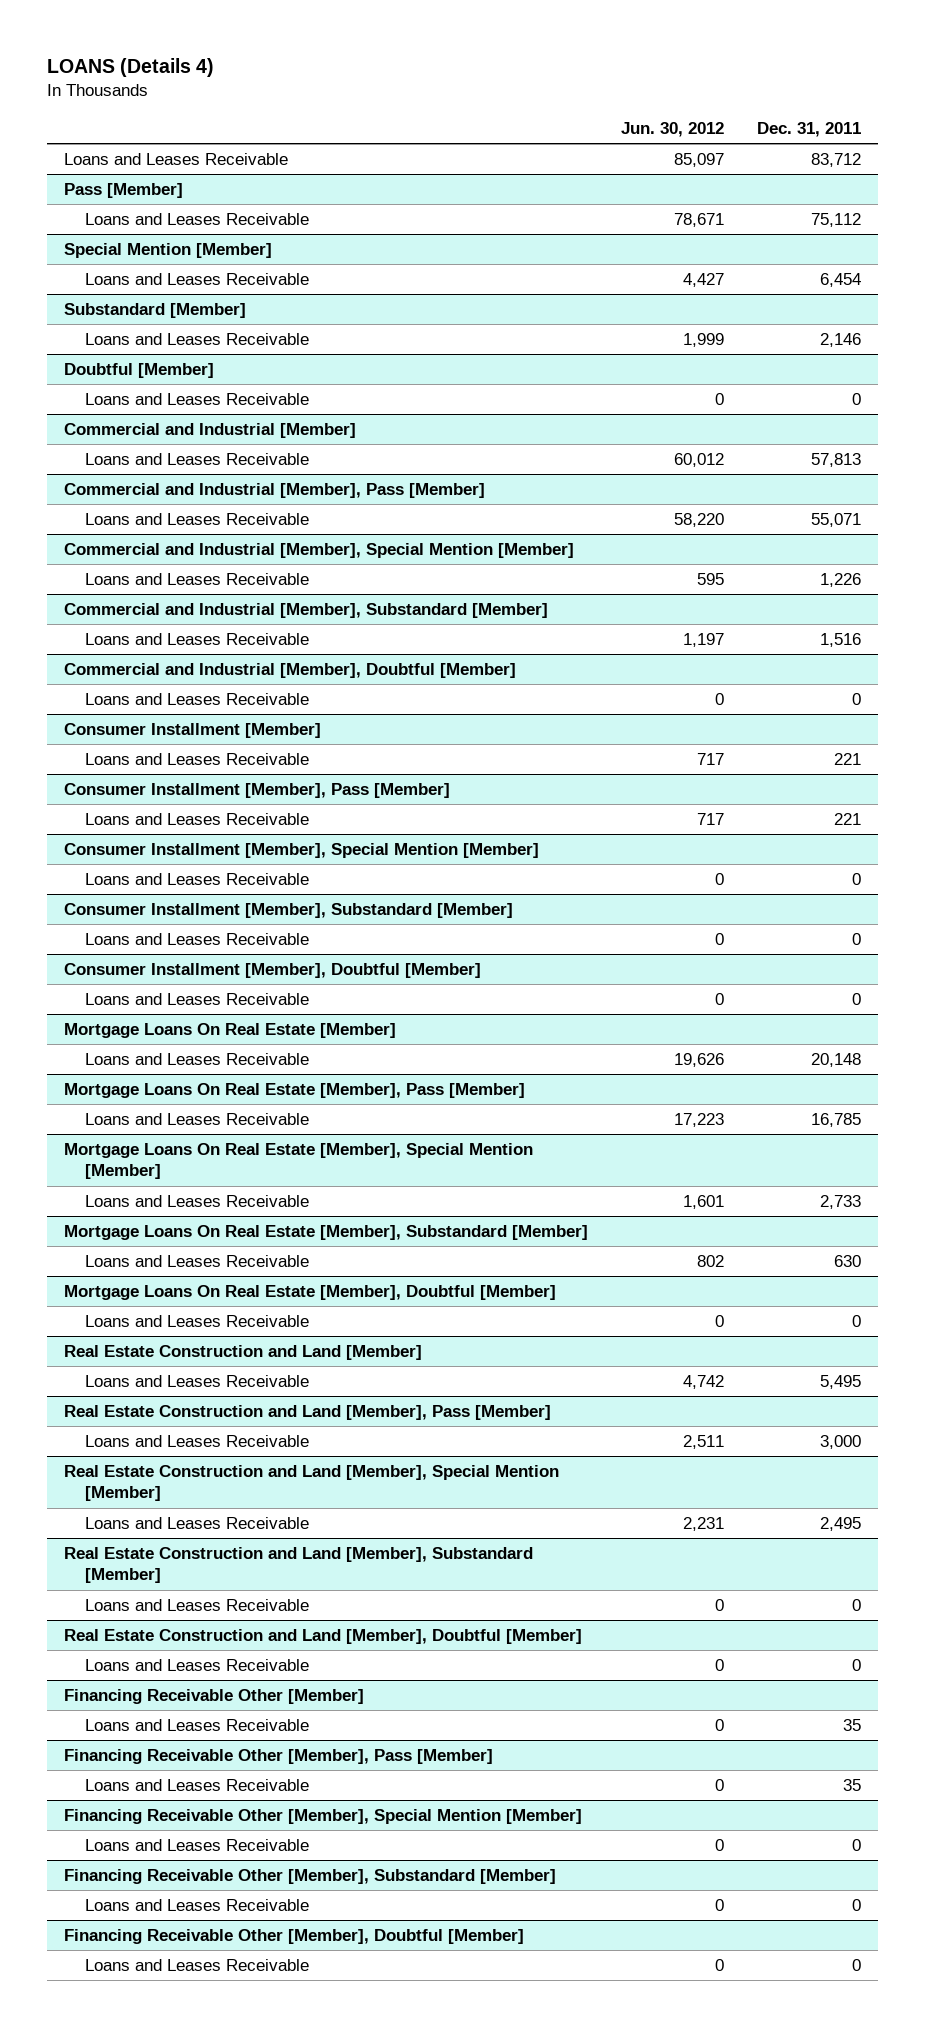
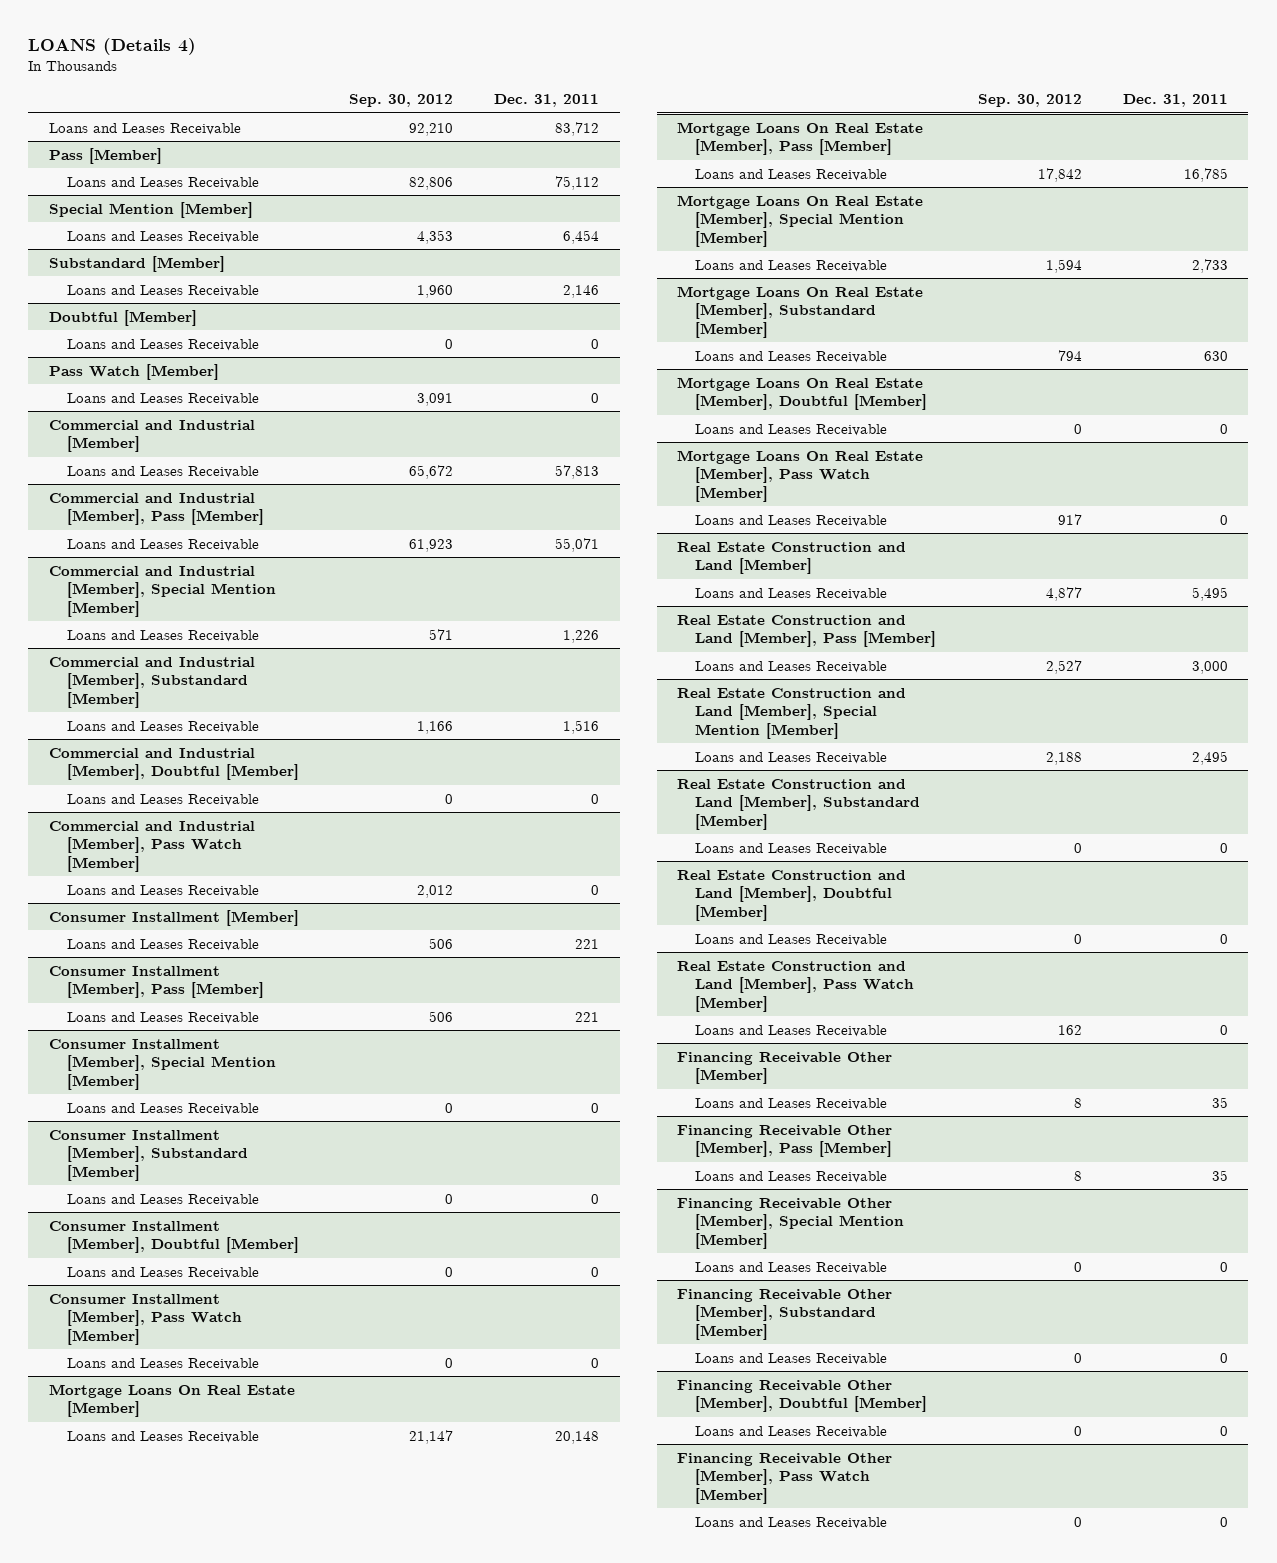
[621,121,725,137] Jun. 30, 2012 -> none
none -> [349,94,454,108] Sep. 30, 2012
none -> [48,363,219,380] Pass Watch [Member]
none -> [66,392,259,405] Loans and Leases Receivable
none -> [48,820,255,872] Commercial and Industrial [Member], Pass Watch [Member]
none -> [66,884,259,897] Loans and Leases Receivable
none -> [48,1293,242,1345] Consumer Installment [Member], Pass Watch [Member]
none -> [66,1357,259,1370] Loans and Leases Receivable
none -> [677,449,924,502] Mortgage Loans On Real Estate [Member], Pass Watch [Member]
none -> [695,514,888,527] Loans and Leases Receivable
none -> [677,960,915,1012] Real Estate Construction and Land [Member], Pass Watch [Member]
none -> [695,1024,888,1037] Loans and Leases Receivable
none -> [677,1452,893,1504] Financing Receivable Other [Member], Pass Watch [Member]
none -> [695,1516,888,1529] Loans and Leases Receivable

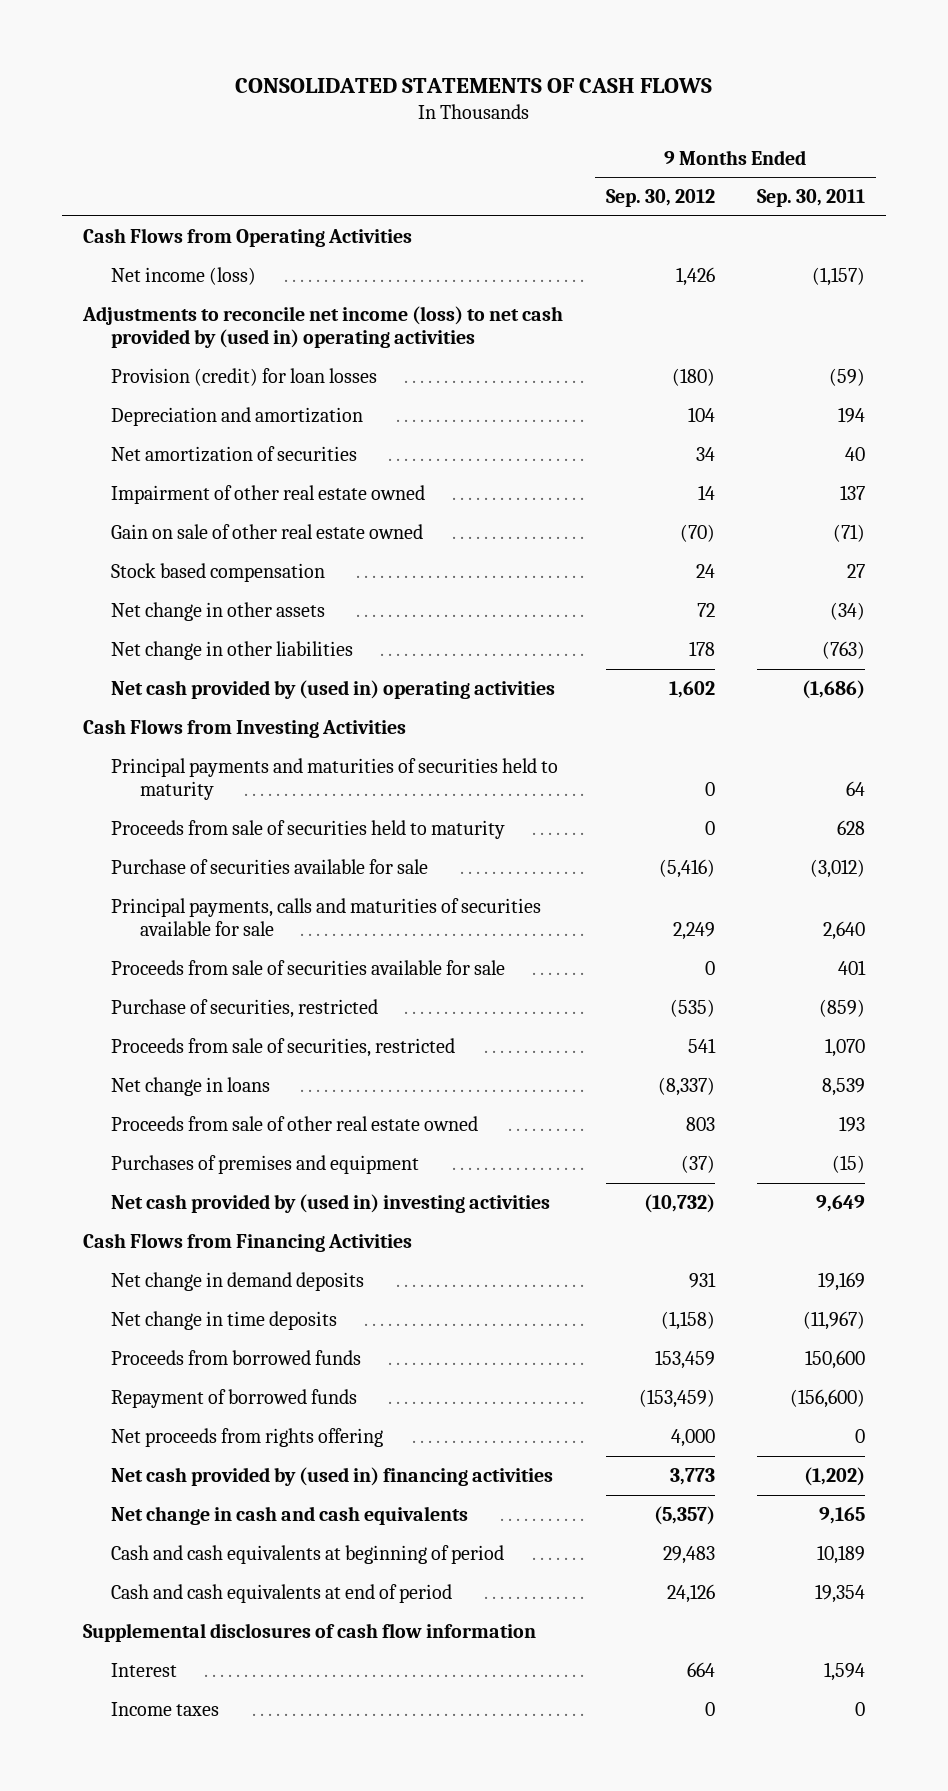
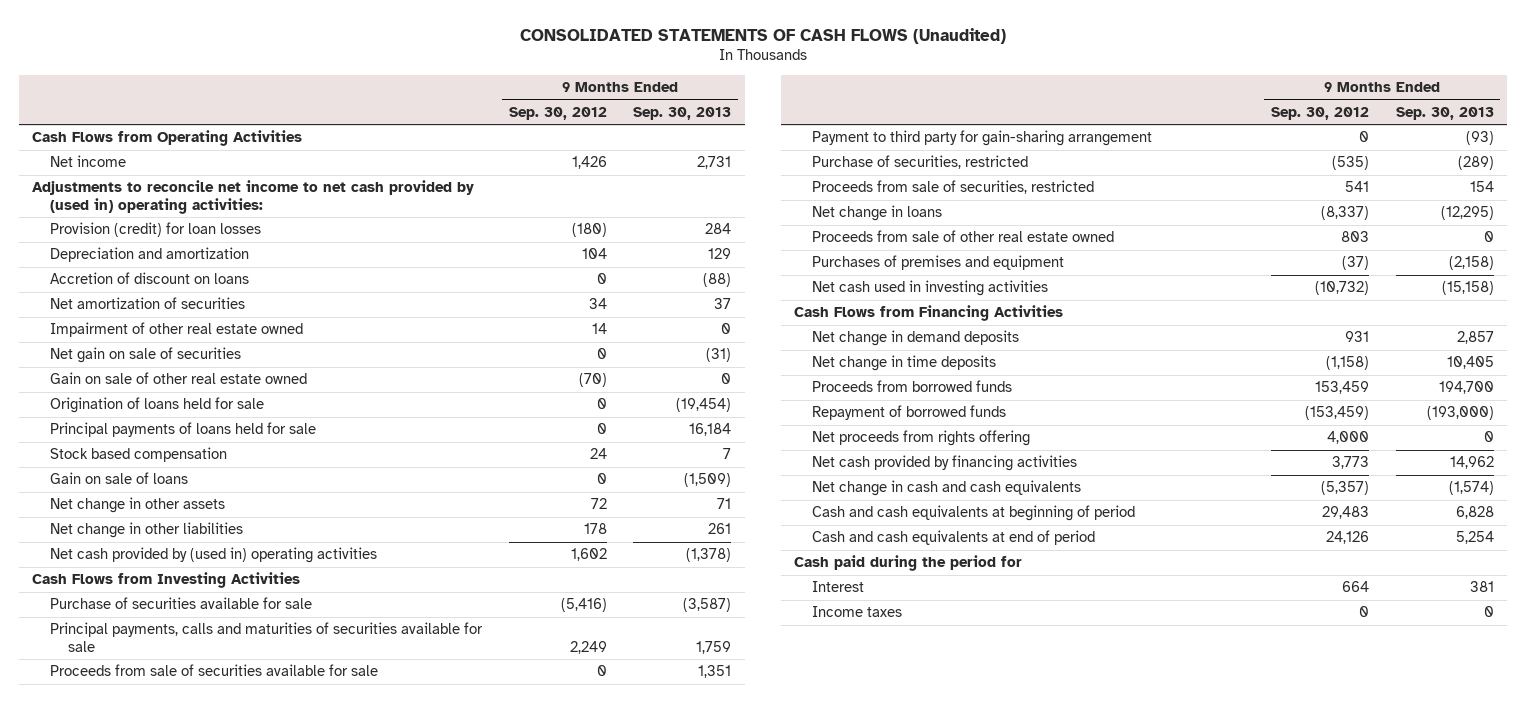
[235,77,713,93] CONSOLIDATED STATEMENTS OF CASH FLOWS -> [519,27,1006,44] CONSOLIDATED STATEMENTS OF CASH FLOWS (Unaudited)
[757,189,866,208] Sep. 30, 2011 -> none
none -> [633,106,732,120] Sep. 30, 2013
[111,266,257,285] Net income (loss) -> [50,155,127,168] Net income
[82,305,564,348] Adjustments to reconcile net income (loss) to net cash provided by (used in) operating activities -> [32,180,475,214] Adjustments to reconcile net income to net cash provided by (used in) operating activities:
none -> [50,272,250,285] Accretion of discount on loans
none -> [50,347,242,364] Net gain on sale of securities
none -> [50,397,265,414] Origination of loans held for sale
none -> [50,422,317,438] Principal payments of loans held for sale
none -> [50,472,189,485] Gain on sale of loans
[111,757,559,800] Principal payments and maturities of securities held to maturity -> none
[111,819,506,839] Proceeds from sale of securities held to maturity -> none
none -> [812,130,1153,147] Payment to third party for gain-sharing arrangement
[111,1193,551,1213] Net cash provided by (used in) investing activities -> [812,280,1049,297] Net cash used in investing activities
[111,1466,554,1486] Net cash provided by (used in) financing activities -> [812,455,1078,472] Net cash provided by financing activities
[83,1622,537,1642] Supplemental disclosures of cash flow information -> none
none -> [794,555,1023,572] Cash paid during the period for

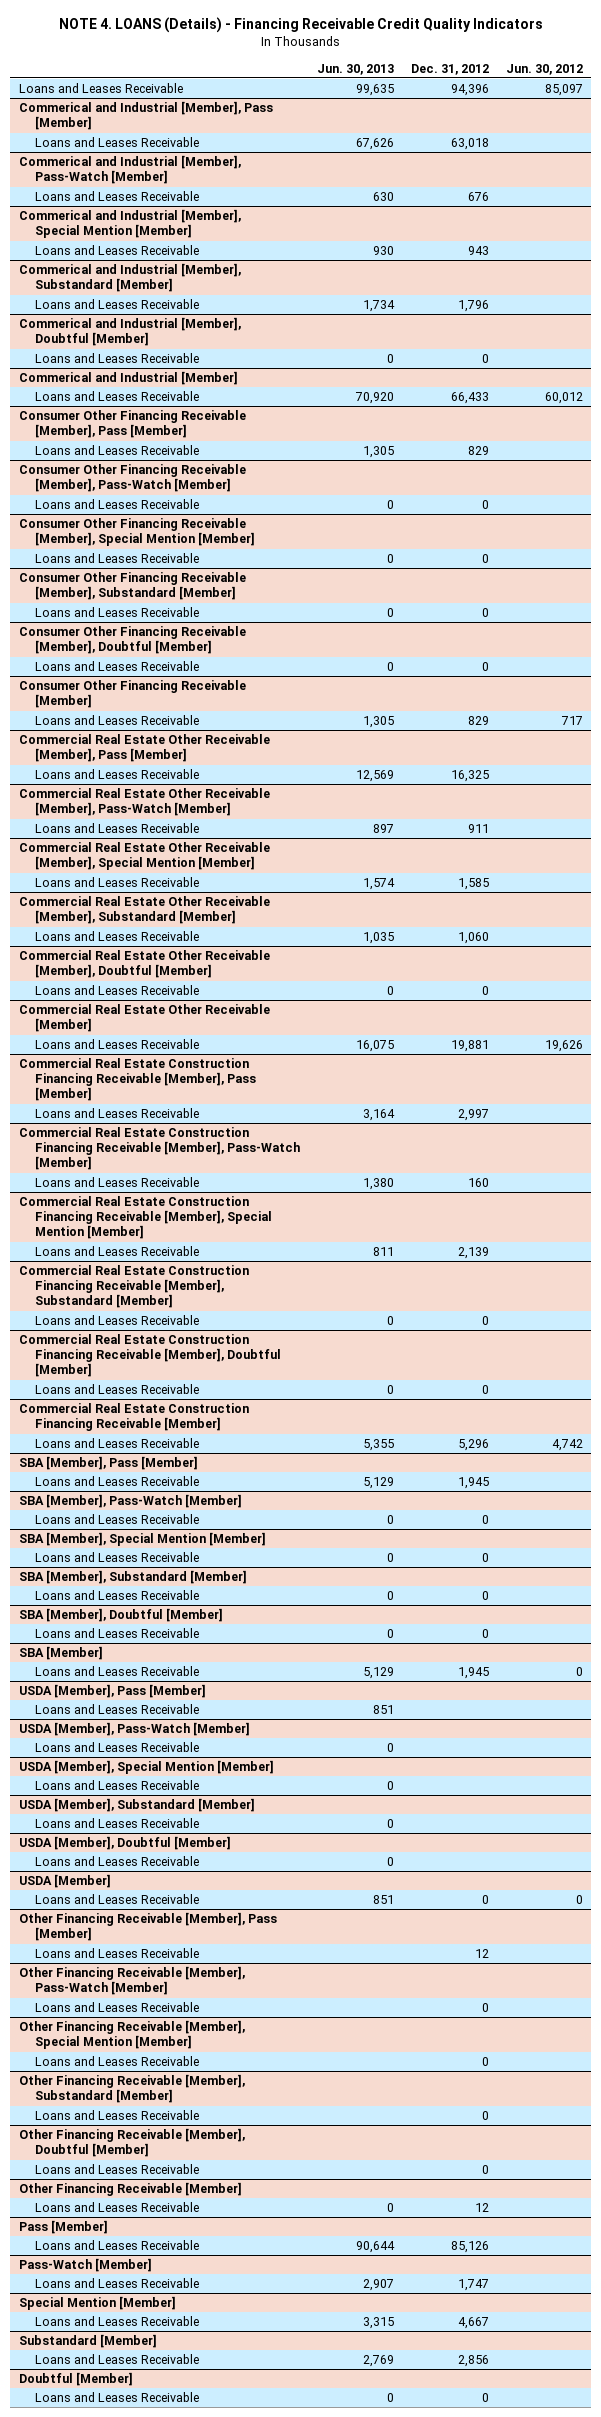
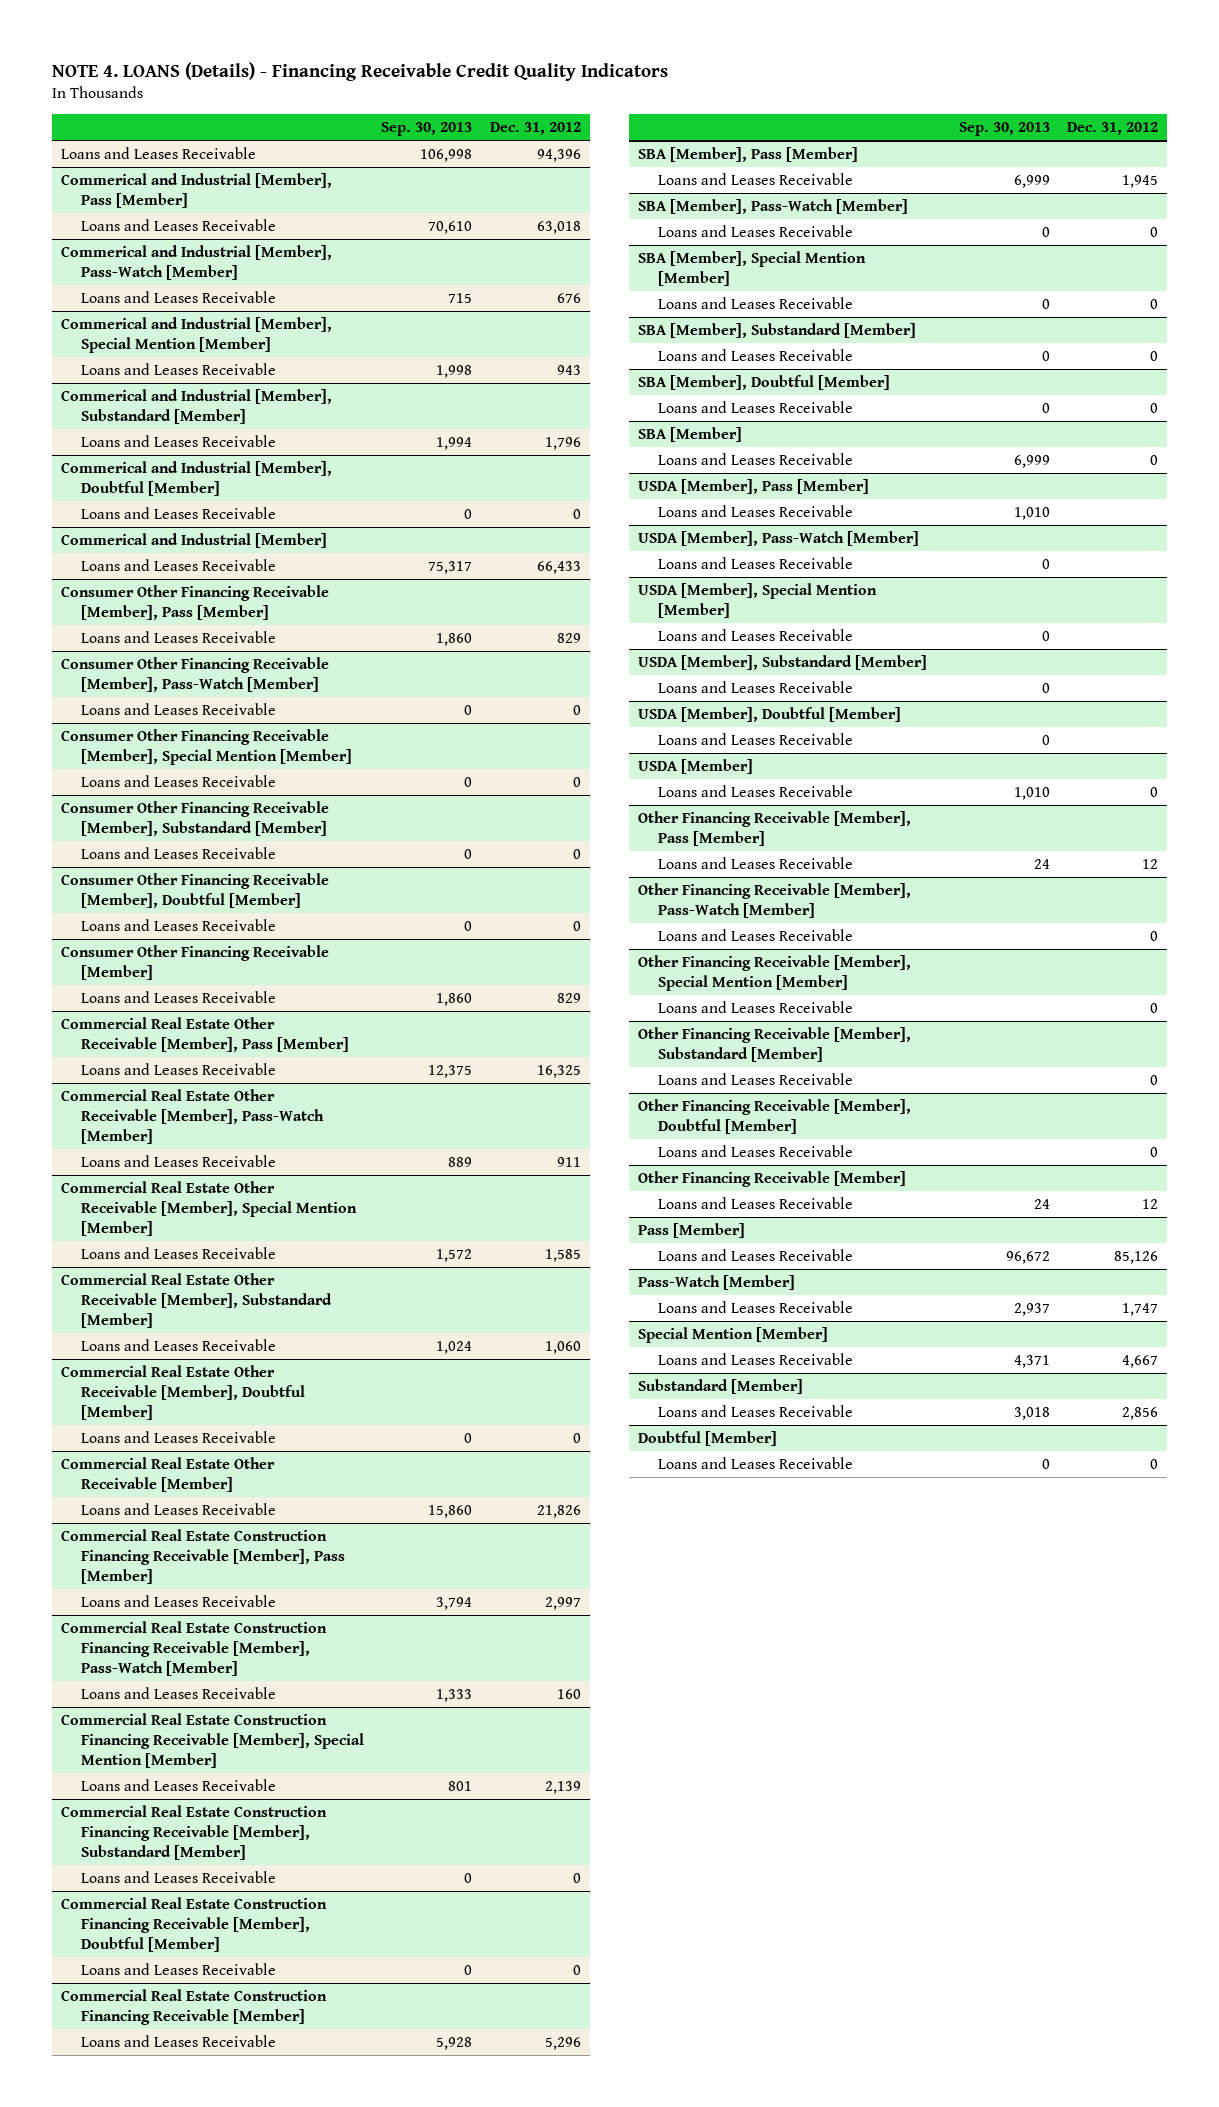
[316,63,394,75] Jun. 30, 2013 -> none
[505,63,583,75] Jun. 30, 2012 -> none
none -> [381,122,473,137] Sep. 30, 2013
[450,1040,489,1053] 19,881 -> [536,1504,581,1518] 21,826
[457,1667,489,1680] 1,945 -> [1150,454,1159,465] 0

